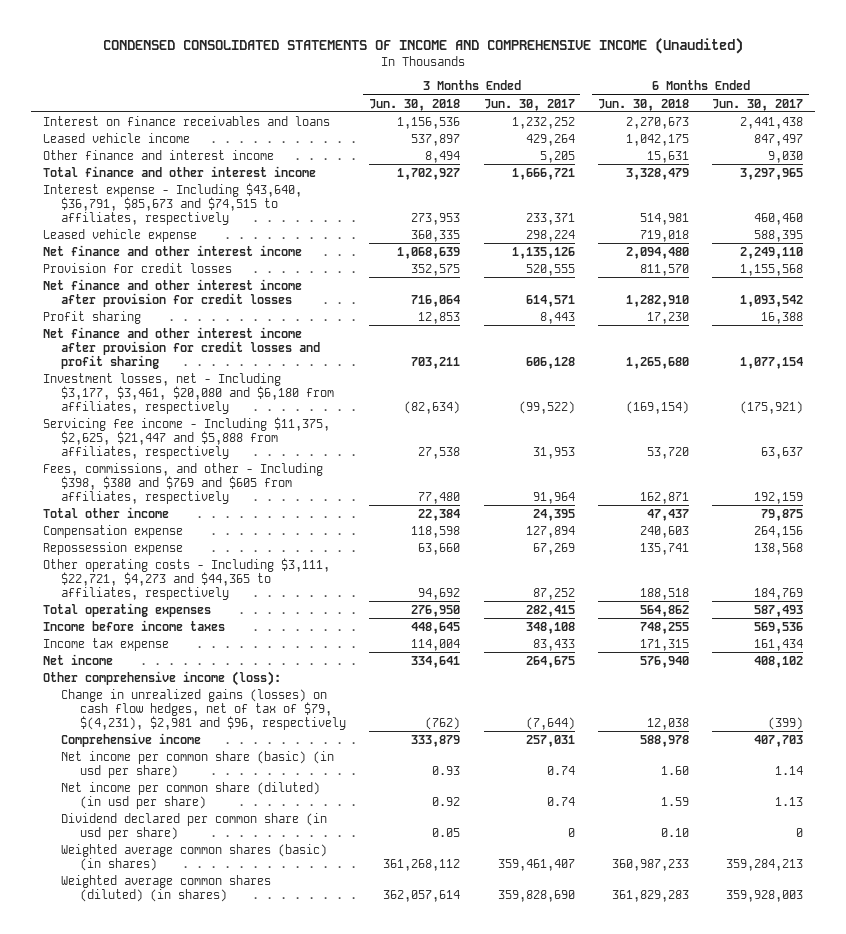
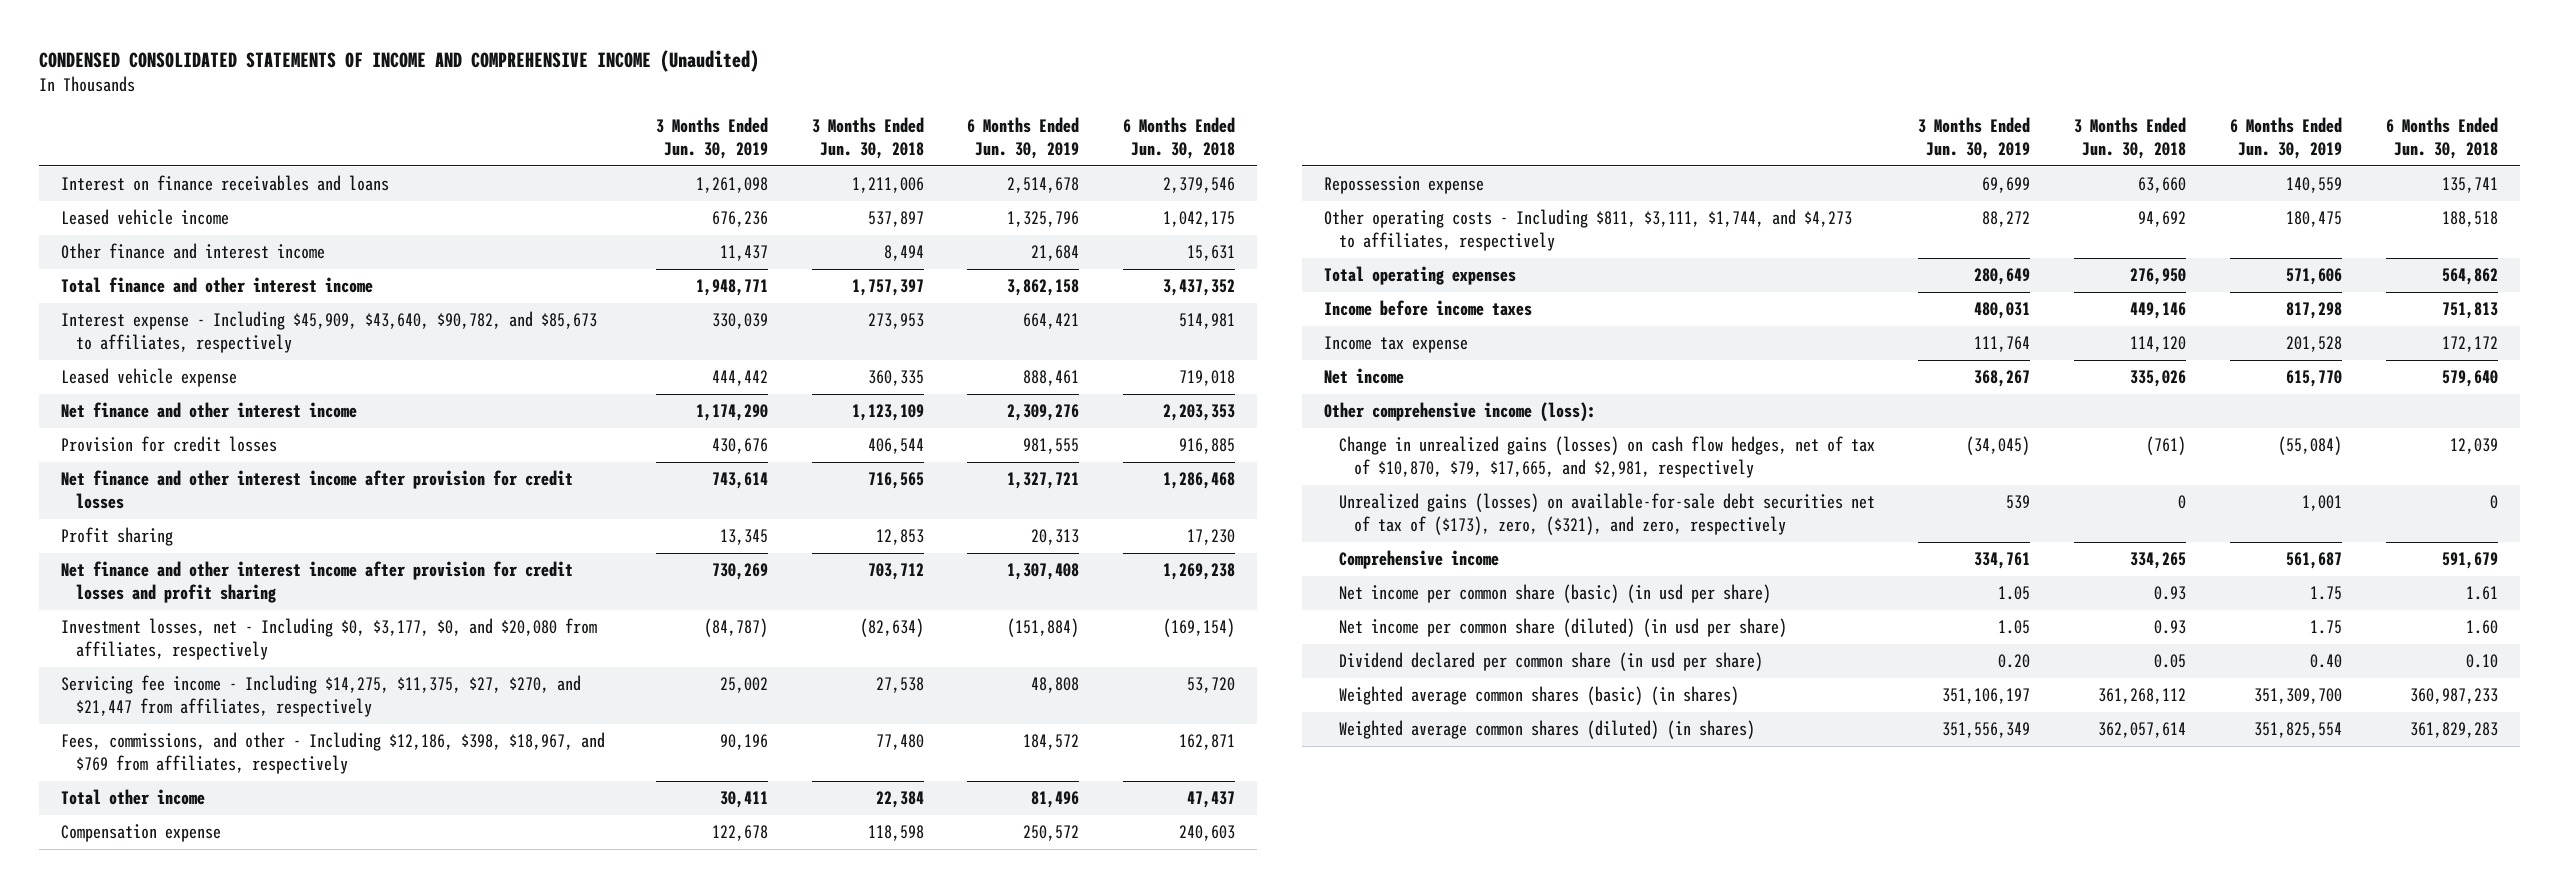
[483,98,575,111] Jun. 30, 2017 -> none
[712,98,804,111] Jun. 30, 2017 -> none
none -> [655,117,768,160] 3 Months Ended Jun. 30, 2019
none -> [967,117,1080,160] 6 Months Ended Jun. 30, 2019
[397,116,461,129] 1,156,536 -> [851,177,924,194] 1,211,006
[625,116,689,129] 2,270,673 -> [1163,177,1236,194] 2,379,546
[397,167,461,180] 1,702,927 -> [851,279,924,297] 1,757,397
[625,167,689,180] 3,328,479 -> [1163,279,1236,297] 3,437,352
[43,182,303,226] Interest expense - Including $43,640, $36,791, $85,673 and $74,515 to affiliates, respectively -> [61,311,598,354] Interest expense - Including $45,909, $43,640, $90,782, and $85,673 to affiliates, respectively
[397,246,461,259] 1,068,639 -> [851,404,924,422] 1,123,109
[625,246,689,259] 2,094,480 -> [1163,404,1236,422] 2,203,353
[411,263,461,276] 352,575 -> [867,438,924,455] 406,544
[639,263,689,276] 811,570 -> [1179,438,1236,455] 916,885
[411,294,461,307] 716,064 -> [867,472,924,490] 716,565
[625,294,689,307] 1,282,910 -> [1163,472,1236,490] 1,286,468
[411,357,461,370] 703,211 -> [867,563,924,581] 703,712
[625,357,689,370] 1,265,680 -> [1163,563,1236,581] 1,269,238
[43,372,335,415] Investment losses, net - Including $3,177, $3,461, $20,080 and $6,180 from affiliates, respectively -> [61,618,598,661] Investment losses, net - Including $0, $3,177, $0, and $20,080 from affiliates, respectively
[43,416,331,460] Servicing fee income - Including $11,375, $2,625, $21,447 and $5,888 from affiliates, respectively -> [61,675,582,718] Servicing fee income - Including $14,275, $11,375, $27, $270, and $21,447 from affiliates, respectively
[43,462,324,505] Fees, commissions, and other - Including $398, $380 and $769 and $605 from affiliates, respectively -> [61,732,606,775] Fees, commissions, and other - Including $12,186, $398, $18,967, and $769 from affiliates, respectively
[43,557,331,601] Other operating costs - Including $3,111, $22,721, $4,273 and $44,365 to affiliates, respectively -> [1323,209,1852,252] Other operating costs - Including $811, $3,111, $1,744, and $4,273 to affiliates, respectively
[411,621,461,634] 448,645 -> [2130,302,2187,320] 449,146
[639,621,689,634] 748,255 -> [2441,302,2498,320] 751,813
[411,638,461,651] 114,004 -> [2130,336,2187,353] 114,120
[639,638,689,651] 171,315 -> [2441,336,2498,353] 172,172
[411,655,461,668] 334,641 -> [2130,370,2187,388] 335,026
[639,655,689,668] 576,940 -> [2441,370,2498,388] 579,640
[61,688,346,731] Change in unrealized gains (losses) on cash flow hedges, net of tax of $79, $(4,231), $2,981 and $96, respectively -> [1338,436,1875,479] Change in unrealized gains (losses) on cash flow hedges, net of tax of $10,870, $79, $17,665, and $2,981, respectively
[425,717,461,731] (762) -> [2146,436,2187,456] (761)
[646,718,689,731] 12,038 -> [2449,438,2498,455] 12,039
none -> [1338,493,1875,536] Unrealized gains (losses) on available-for-sale debt securities net of tax of ($173), zero, ($321), and zero, respectively
[411,734,461,747] 333,879 -> [2130,552,2187,570] 334,265
[639,734,689,747] 588,978 -> [2441,552,2498,570] 591,679
[660,765,689,775] 1.60 -> [2465,586,2498,601] 1.61
[432,796,461,806] 0.92 -> [2154,620,2187,635] 0.93
[660,796,689,806] 1.59 -> [2465,620,2498,635] 1.60

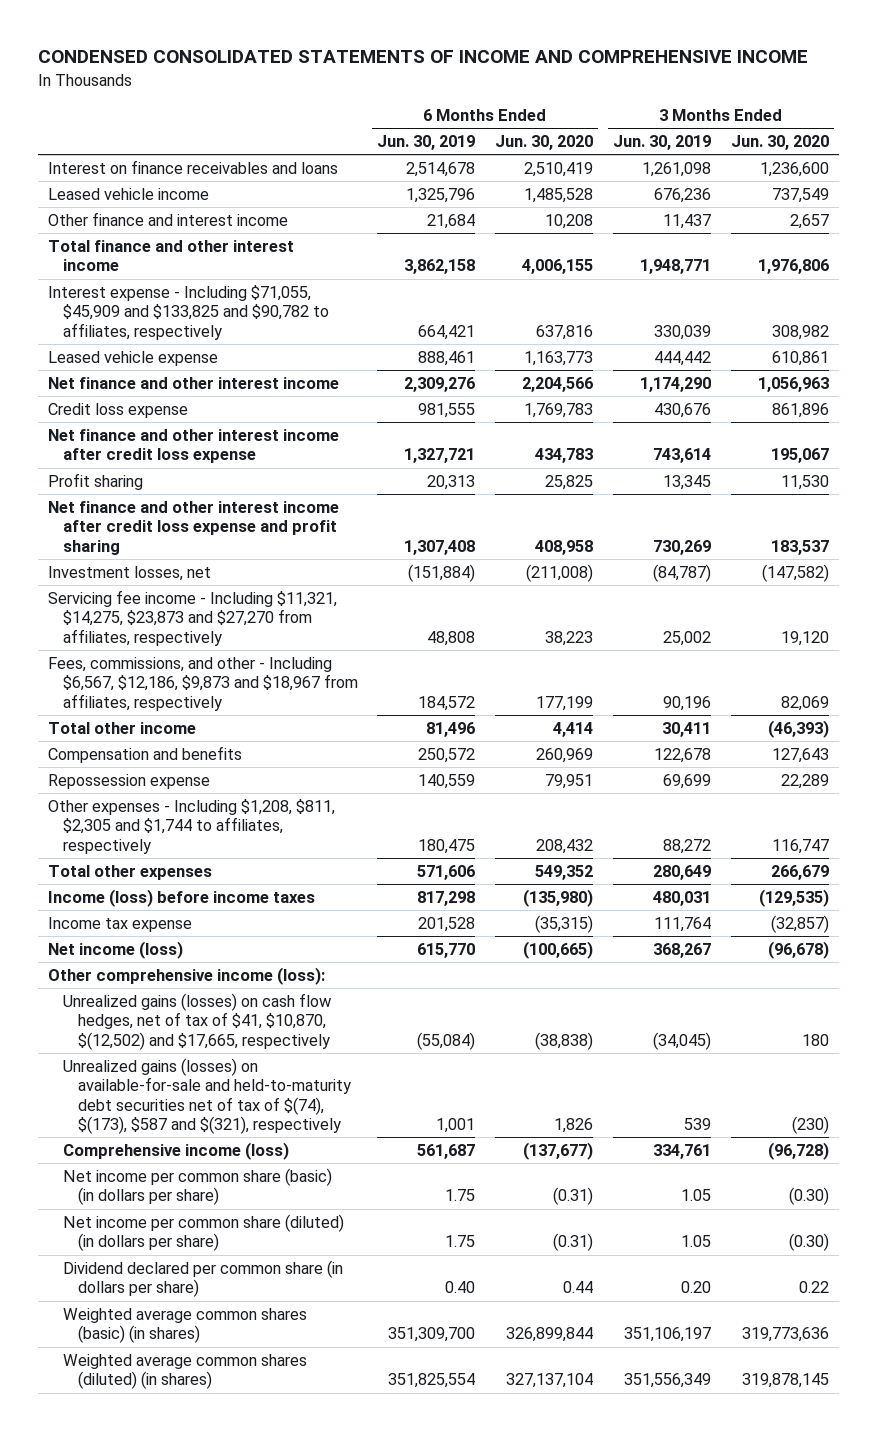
[39,50,760,73] CONDENSED CONSOLIDATED STATEMENTS OF INCOME AND COMPREHENSIVE INCOME (Unaudited) -> [37,50,808,64] CONDENSED CONSOLIDATED STATEMENTS OF INCOME AND COMPREHENSIVE INCOME
[811,117,924,160] 3 Months Ended Jun. 30, 2018 -> none
[1123,117,1236,160] 6 Months Ended Jun. 30, 2018 -> none
none -> [495,134,594,150] Jun. 30, 2020
none -> [730,134,829,150] Jun. 30, 2020
[61,311,598,354] Interest expense - Including $45,909, $43,640, $90,782, and $85,673 to affiliates, respectively -> [47,284,329,340] Interest expense - Including $71,055, $45,909 and $133,825 and $90,782 to affiliates, respectively
[61,436,278,453] Provision for credit losses -> [47,402,188,418] Credit loss expense
[61,470,574,510] Net finance and other interest income after provision for credit losses -> [47,428,339,464] Net finance and other interest income after credit loss expense
[61,561,574,604] Net finance and other interest income after provision for credit losses and profit sharing -> [47,500,339,555] Net finance and other interest income after credit loss expense and profit sharing
[61,618,598,661] Investment losses, net - Including $0, $3,177, $0, and $20,080 from affiliates, respectively -> [47,565,211,581] Investment losses, net
[61,675,582,718] Servicing fee income - Including $14,275, $11,375, $27, $270, and $21,447 from affiliates, respectively -> [47,589,337,646] Servicing fee income - Including $11,321, $14,275, $23,873 and $27,270 from affiliates, respectively
[61,732,606,775] Fees, commissions, and other - Including $12,186, $398, $18,967, and $769 from affiliates, respectively -> [47,656,358,711] Fees, commissions, and other - Including $6,567, $12,186, $9,873 and $18,967 from affiliates, respectively
[61,824,222,843] Compensation expense -> [47,745,242,763] Compensation and benefits
[1323,209,1852,252] Other operating costs - Including $811, $3,111, $1,744, and $4,273 to affiliates, respectively -> [47,798,335,854] Other expenses - Including $1,208, $811, $2,305 and $1,744 to affiliates, respectively
[1323,266,1516,286] Total operating expenses -> [47,864,212,880] Total other expenses
[1323,300,1532,317] Income before income taxes -> [47,888,315,907] Income (loss) before income taxes
[1323,368,1404,385] Net income -> [47,940,183,959] Net income (loss)
[1338,436,1875,479] Change in unrealized gains (losses) on cash flow hedges, net of tax of $10,870, $79, $17,665, and $2,981, respectively -> [62,992,332,1050] Unrealized gains (losses) on cash flow hedges, net of tax of $41, $10,870, $(12,502) and $17,665, respectively
[1338,493,1875,536] Unrealized gains (losses) on available-for-sale debt securities net of tax of ($173), zero, ($321), and zero, respectively -> [62,1057,351,1135] Unrealized gains (losses) on available-for-sale and held-to-maturity debt securities net of tax of $(74), $(173), $587 and $(321), respectively
[1338,550,1499,570] Comprehensive income -> [62,1141,289,1160] Comprehensive income (loss)
[1338,584,1771,604] Net income per common share (basic) (in usd per share) -> [62,1167,332,1206] Net income per common share (basic) (in dollars per share)
[1338,618,1787,638] Net income per common share (diluted) (in usd per share) -> [62,1213,344,1252] Net income per common share (diluted) (in dollars per share)
[1338,652,1763,672] Dividend declared per common share (in usd per share) -> [62,1259,343,1298] Dividend declared per common share (in dollars per share)

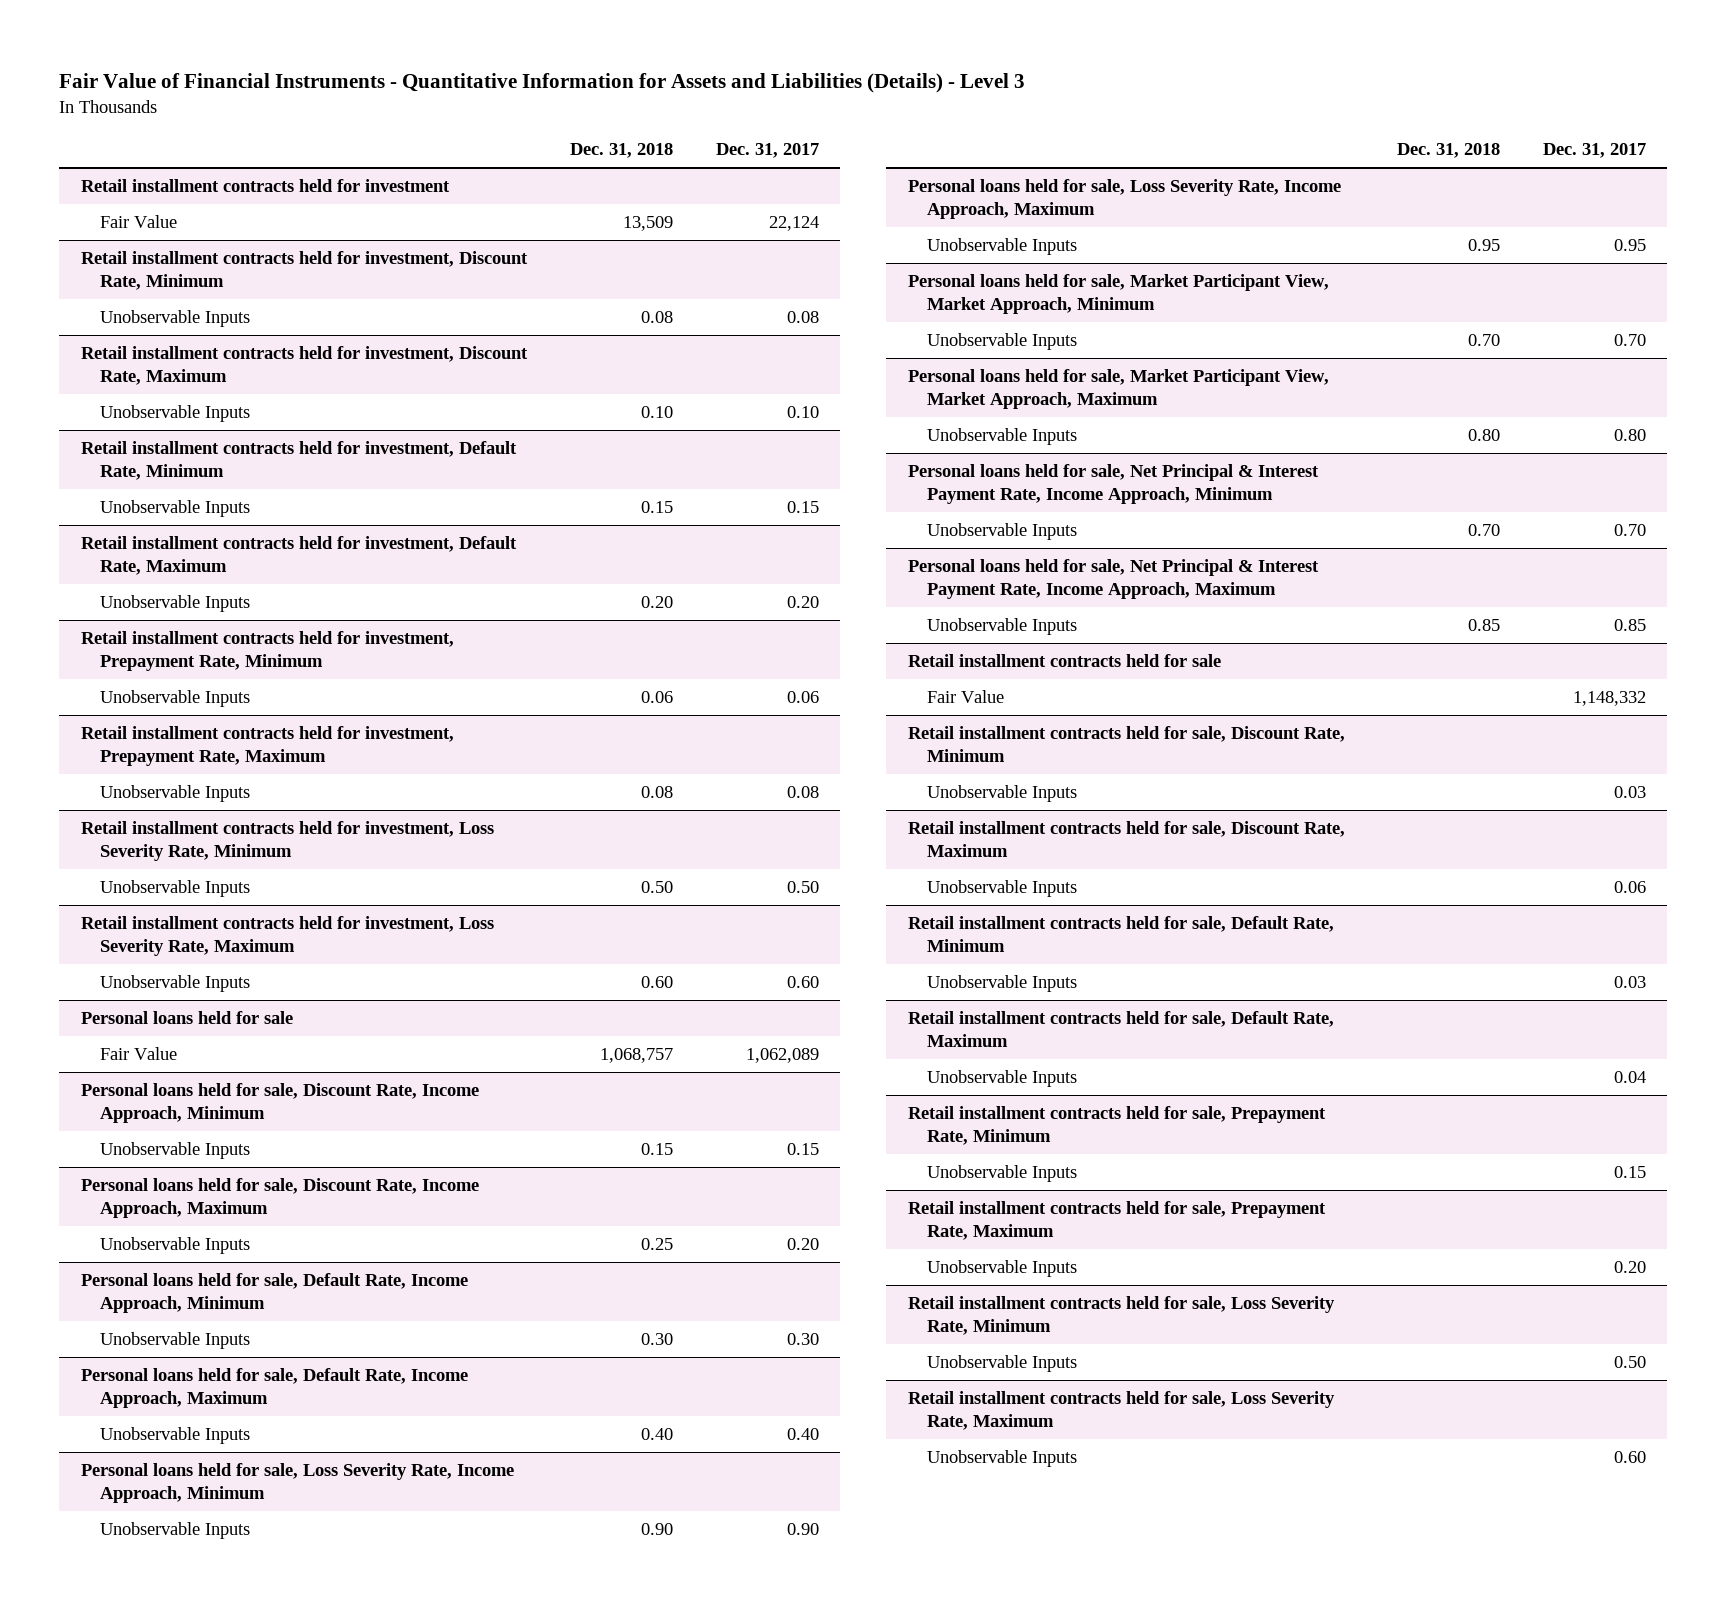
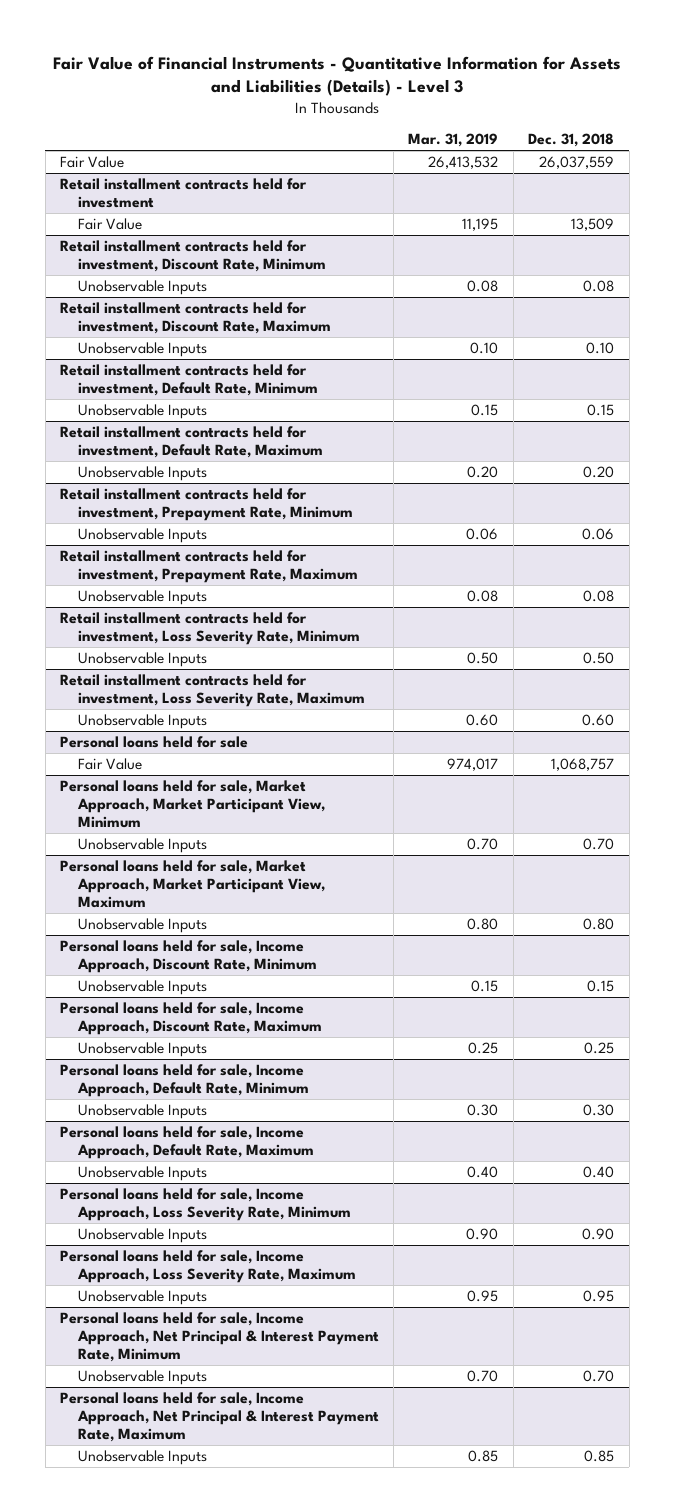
[715,143,819,159] Dec. 31, 2017 -> none
none -> [408,133,499,148] Mar. 31, 2019
none -> [59,155,124,168] Fair Value
none -> [59,779,325,828] Personal loans held for sale, Market Approach, Market Participant View, Minimum
none -> [77,837,207,853] Unobservable Inputs
none -> [59,859,325,908] Personal loans held for sale, Market Approach, Market Participant View, Maximum
none -> [77,917,207,933] Unobservable Inputs
[80,1083,479,1123] Personal loans held for sale, Discount Rate, Income Approach, Minimum -> [59,939,317,973] Personal loans held for sale, Income Approach, Discount Rate, Minimum
[80,1178,479,1218] Personal loans held for sale, Discount Rate, Income Approach, Maximum -> [59,1001,322,1035] Personal loans held for sale, Income Approach, Discount Rate, Maximum
[80,1273,468,1313] Personal loans held for sale, Default Rate, Income Approach, Minimum -> [59,1063,309,1097] Personal loans held for sale, Income Approach, Default Rate, Minimum
[80,1368,468,1408] Personal loans held for sale, Default Rate, Income Approach, Maximum -> [59,1125,314,1159] Personal loans held for sale, Income Approach, Default Rate, Maximum
[80,1463,514,1503] Personal loans held for sale, Loss Severity Rate, Income Approach, Minimum -> [59,1187,351,1221] Personal loans held for sale, Income Approach, Loss Severity Rate, Minimum
[907,179,1341,219] Personal loans held for sale, Loss Severity Rate, Income Approach, Maximum -> [59,1249,356,1283] Personal loans held for sale, Income Approach, Loss Severity Rate, Maximum
[907,274,1329,314] Personal loans held for sale, Market Participant View, Market Approach, Minimum -> none
[927,333,1078,351] Unobservable Inputs -> none
[907,369,1329,409] Personal loans held for sale, Market Participant View, Market Approach, Maximum -> none
[927,428,1078,446] Unobservable Inputs -> none
[907,464,1319,504] Personal loans held for sale, Net Principal & Interest Payment Rate, Income Approach, Minimum -> [59,1311,379,1362] Personal loans held for sale, Income Approach, Net Principal & Interest Payment Rate, Minimum
[907,559,1319,599] Personal loans held for sale, Net Principal & Interest Payment Rate, Income Approach, Maximum -> [59,1391,379,1442] Personal loans held for sale, Income Approach, Net Principal & Interest Payment Rate, Maximum
[907,654,1221,668] Retail installment contracts held for sale -> none
[927,690,1005,704] Fair Value -> none
[907,726,1345,762] Retail installment contracts held for sale, Discount Rate, Minimum -> none
[927,785,1078,803] Unobservable Inputs -> none
[907,821,1345,857] Retail installment contracts held for sale, Discount Rate, Maximum -> none
[927,880,1078,898] Unobservable Inputs -> none
[907,916,1334,952] Retail installment contracts held for sale, Default Rate, Minimum -> none
[927,975,1078,993] Unobservable Inputs -> none
[907,1011,1334,1047] Retail installment contracts held for sale, Default Rate, Maximum -> none
[927,1070,1078,1088] Unobservable Inputs -> none
[907,1106,1326,1145] Retail installment contracts held for sale, Prepayment Rate, Minimum -> none
[927,1165,1078,1183] Unobservable Inputs -> none
[907,1201,1326,1240] Retail installment contracts held for sale, Prepayment Rate, Maximum -> none
[927,1260,1078,1278] Unobservable Inputs -> none
[907,1296,1335,1335] Retail installment contracts held for sale, Loss Severity Rate, Minimum -> none
[927,1355,1078,1373] Unobservable Inputs -> none
[907,1391,1335,1430] Retail installment contracts held for sale, Loss Severity Rate, Maximum -> none
[927,1450,1078,1468] Unobservable Inputs -> none

